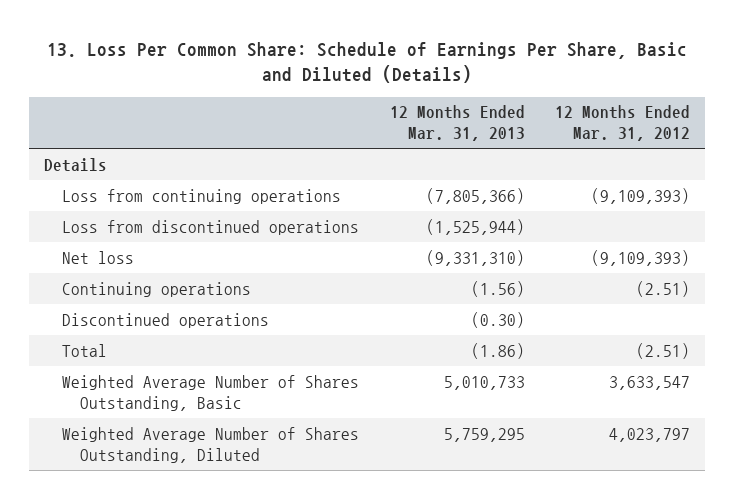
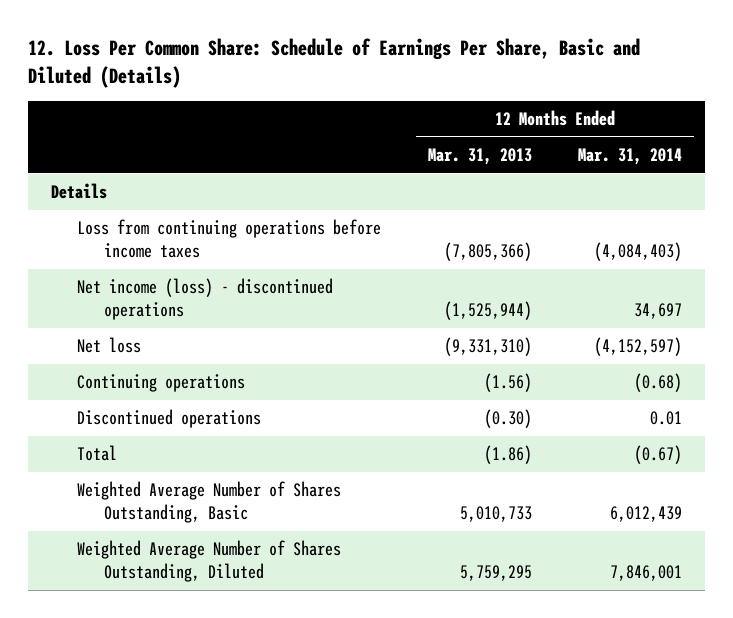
[47,41,688,84] 13. Loss Per Common Share: Schedule of Earnings Per Share, Basic and Diluted (Details) -> [27,38,640,89] 12. Loss Per Common Share: Schedule of Earnings Per Share, Basic and Diluted (Details)
[554,105,690,142] 12 Months Ended Mar. 31, 2012 -> none
none -> [578,148,683,166] Mar. 31, 2014
[62,188,342,204] Loss from continuing operations -> [77,219,382,259] Loss from continuing operations before income taxes
[62,219,360,235] Loss from discontinued operations -> [77,278,334,321] Net income (loss) - discontinued operations

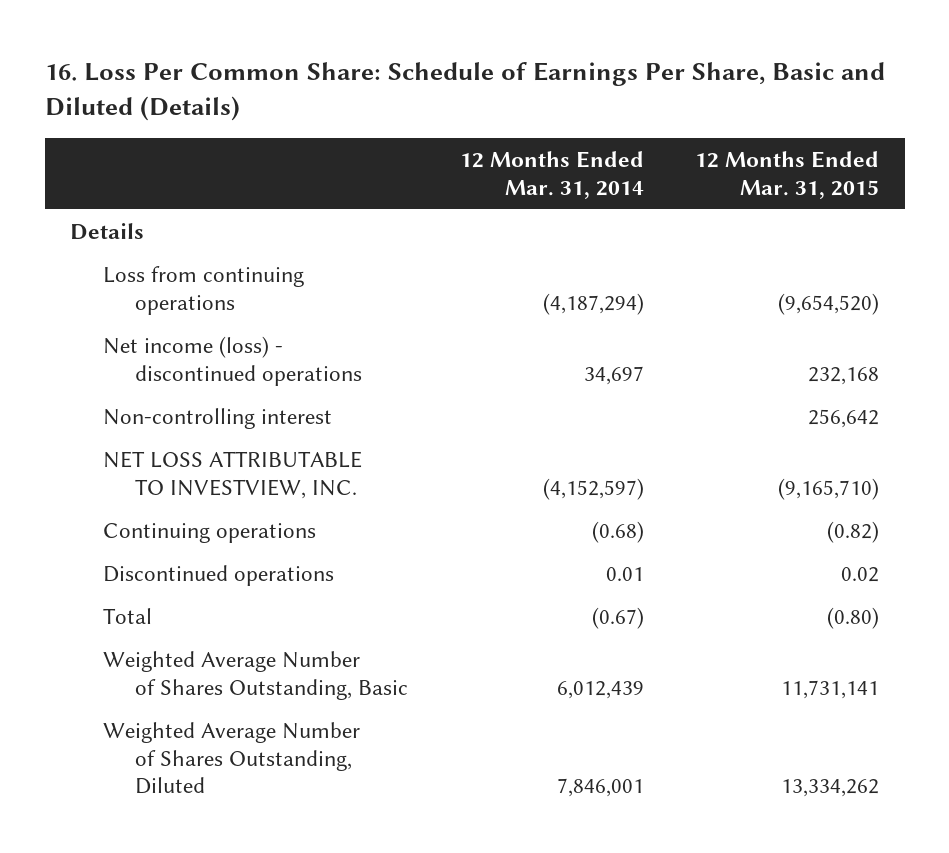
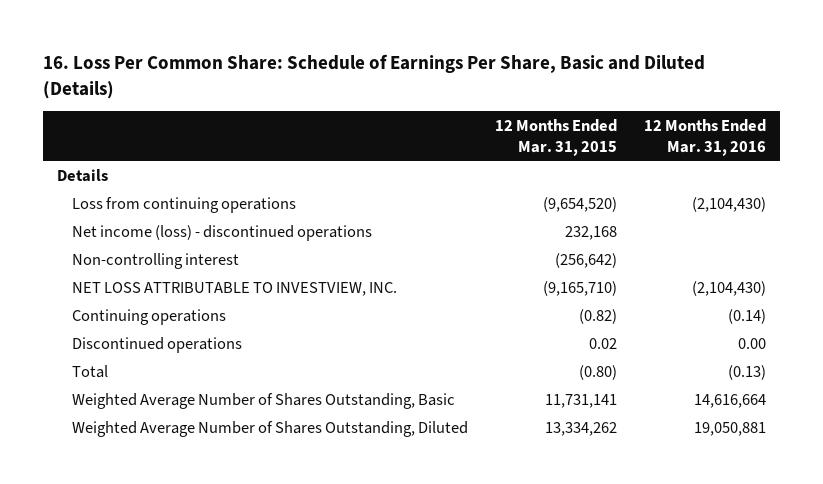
[459,151,644,199] 12 Months Ended Mar. 31, 2014 -> none
none -> [644,119,767,156] 12 Months Ended Mar. 31, 2016
[808,408,880,428] 256,642 -> [554,252,617,268] (256,642)

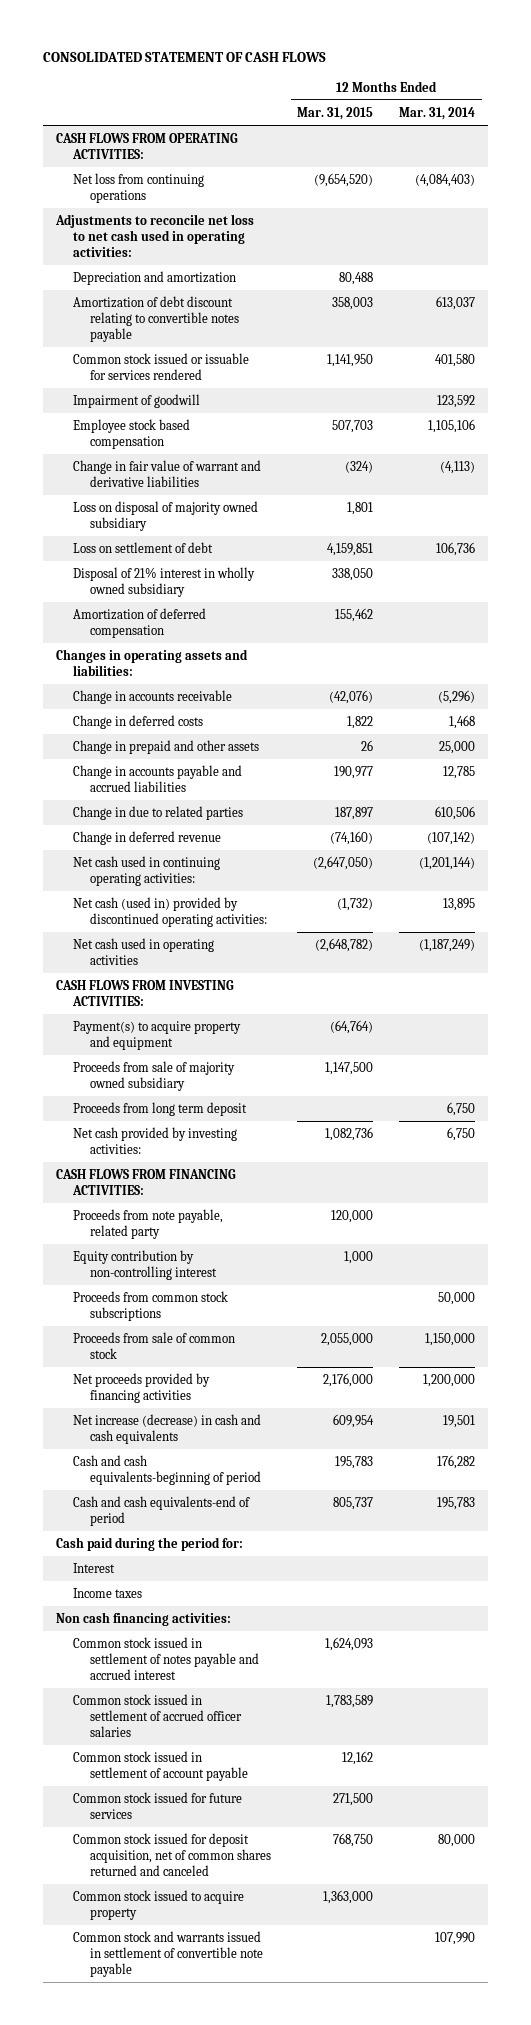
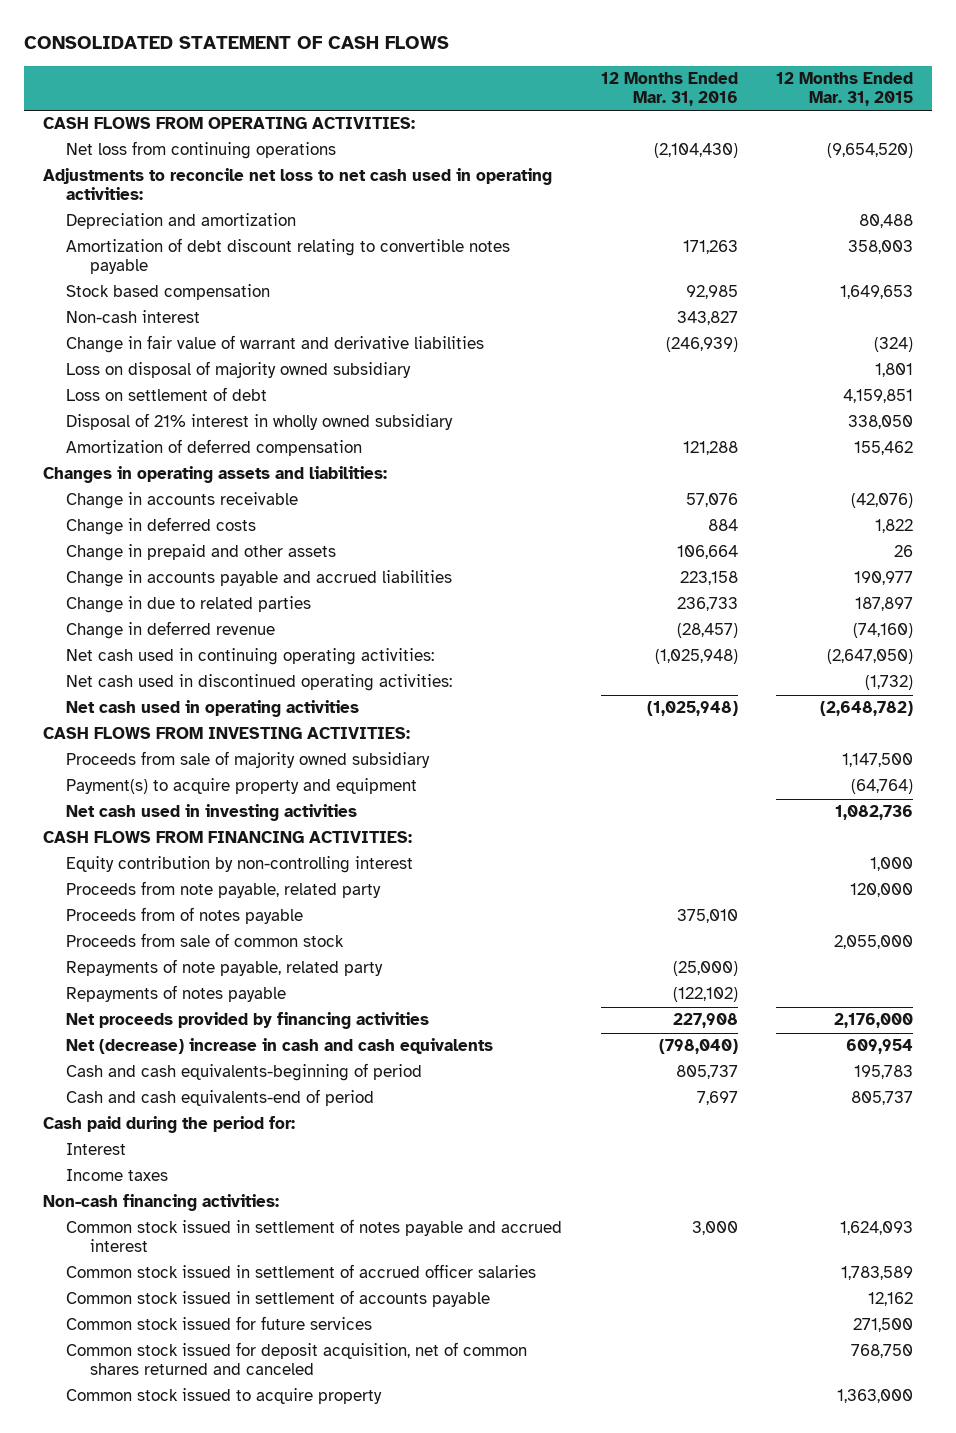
[399,106,476,120] Mar. 31, 2014 -> none
none -> [600,72,738,107] 12 Months Ended Mar. 31, 2016
[73,352,250,380] Common stock issued or issuable for services rendered -> none
[73,393,201,408] Impairment of goodwill -> none
[73,418,191,449] Employee stock based compensation -> [66,284,271,301] Stock based compensation
[332,419,374,433] 507,703 -> [839,285,913,300] 1,649,653
none -> [66,310,201,324] Non-cash interest
[73,896,268,927] Net cash (used in) provided by discontinued operating activities: -> [66,674,453,692] Net cash used in discontinued operating activities:
[73,1101,248,1116] Proceeds from long term deposit -> none
[73,1020,242,1050] Payment(s) to acquire property and equipment -> [66,778,418,795] Payment(s) to acquire property and equipment
[73,1126,238,1154] Net cash provided by investing activities: -> [66,804,358,822] Net cash used in investing activities
[73,1290,229,1321] Proceeds from common stock subscriptions -> none
[73,1208,224,1239] Proceeds from note payable, related party -> [66,881,382,899] Proceeds from note payable, related party
none -> [66,907,304,925] Proceeds from of notes payable
none -> [66,959,384,977] Repayments of note payable, related party
none -> [66,985,287,1003] Repayments of notes payable
[73,1413,262,1444] Net increase (decrease) in cash and cash equivalents -> [66,1038,494,1055] Net (decrease) increase in cash and cash equivalents
[56,1611,232,1626] Non cash financing activities: -> [43,1194,280,1212] Non-cash financing activities:
[73,1750,249,1781] Common stock issued in settlement of account payable -> [66,1290,491,1308] Common stock issued in settlement of accounts payable
[73,1930,264,1977] Common stock and warrants issued in settlement of convertible note payable -> none

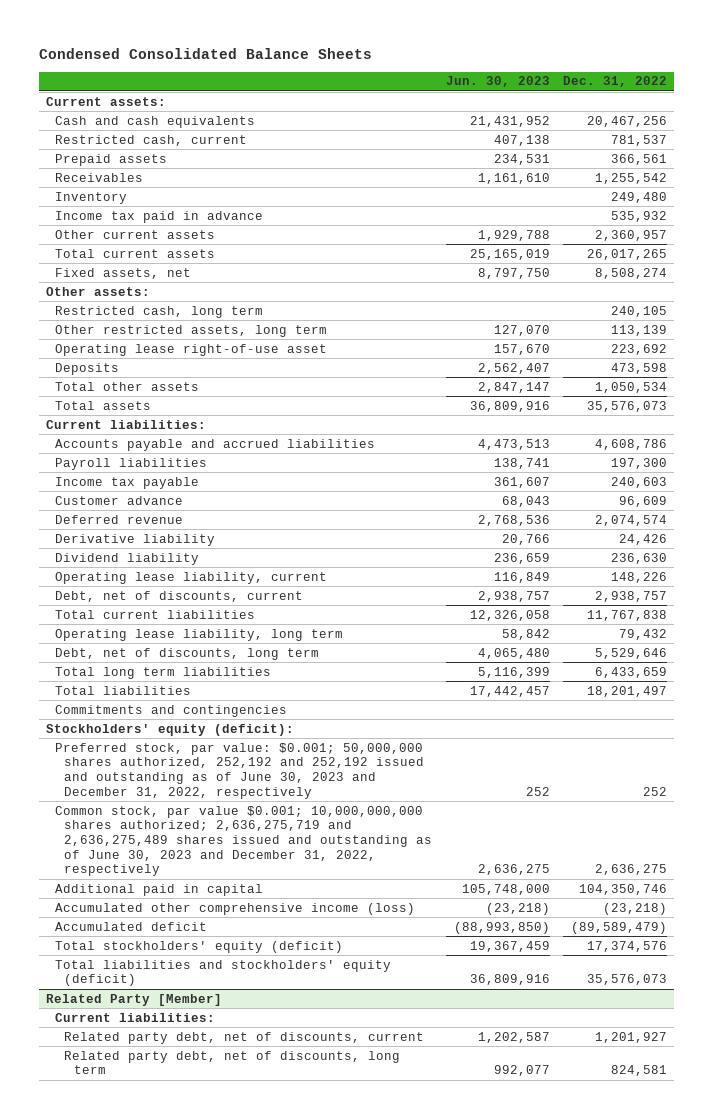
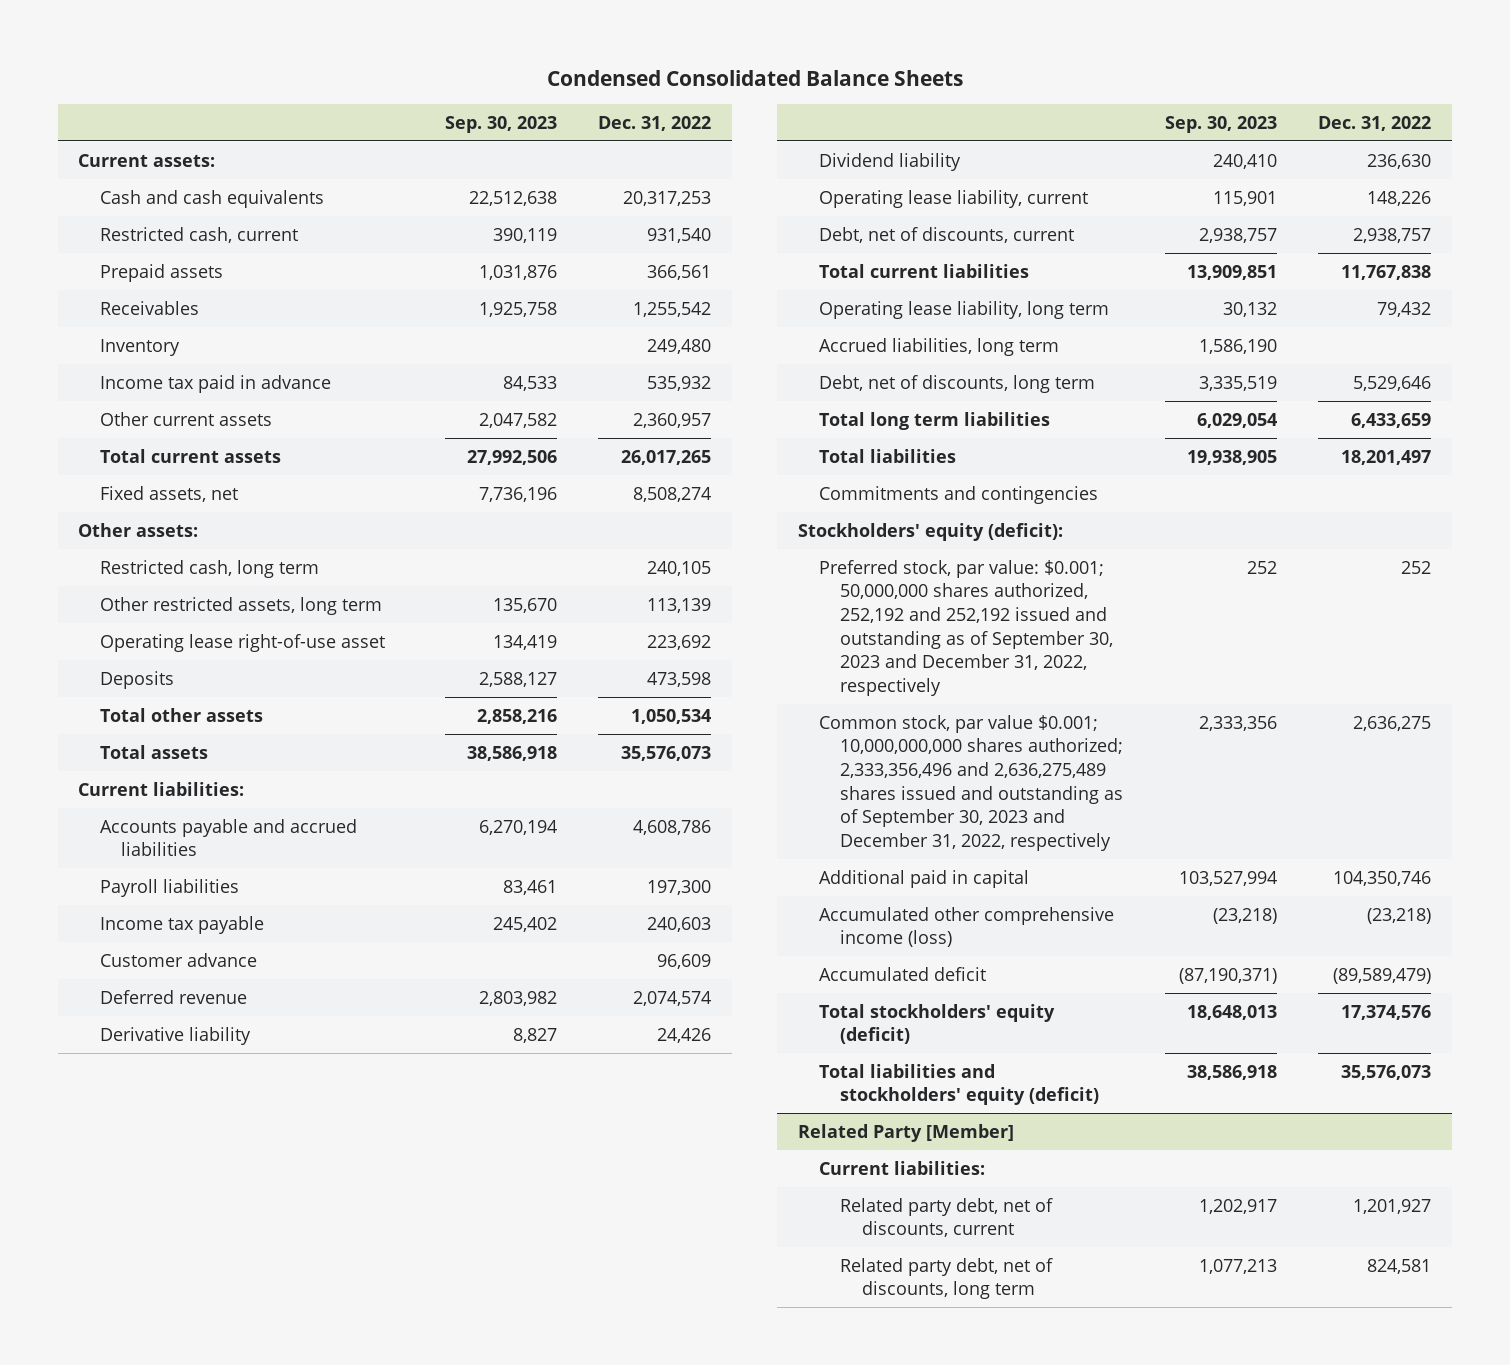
[445,76,550,88] Jun. 30, 2023 -> none
none -> [445,115,558,133] Sep. 30, 2023
[586,115,667,127] 20,467,256 -> [623,190,712,206] 20,317,253
[610,134,667,146] 781,537 -> [647,227,712,243] 931,540
none -> [819,337,1060,356] Accrued liabilities, long term
[55,742,425,799] Preferred stock, par value: $0.001; 50,000,000 shares authorized, 252,192 and 252,192 issued and outstanding as of June 30, 2023 and December 31, 2022, respectively -> [819,559,1114,696] Preferred stock, par value: $0.001; 50,000,000 shares authorized, 252,192 and 252,192 issued and outstanding as of September 30, 2023 and December 31, 2022, respectively
[55,805,433,877] Common stock, par value $0.001; 10,000,000,000 shares authorized; 2,636,275,719 and 2,636,275,489 shares issued and outstanding as of June 30, 2023 and December 31, 2022, respectively -> [819,714,1124,851] Common stock, par value $0.001; 10,000,000,000 shares authorized; 2,333,356,496 and 2,636,275,489 shares issued and outstanding as of September 30, 2023 and December 31, 2022, respectively

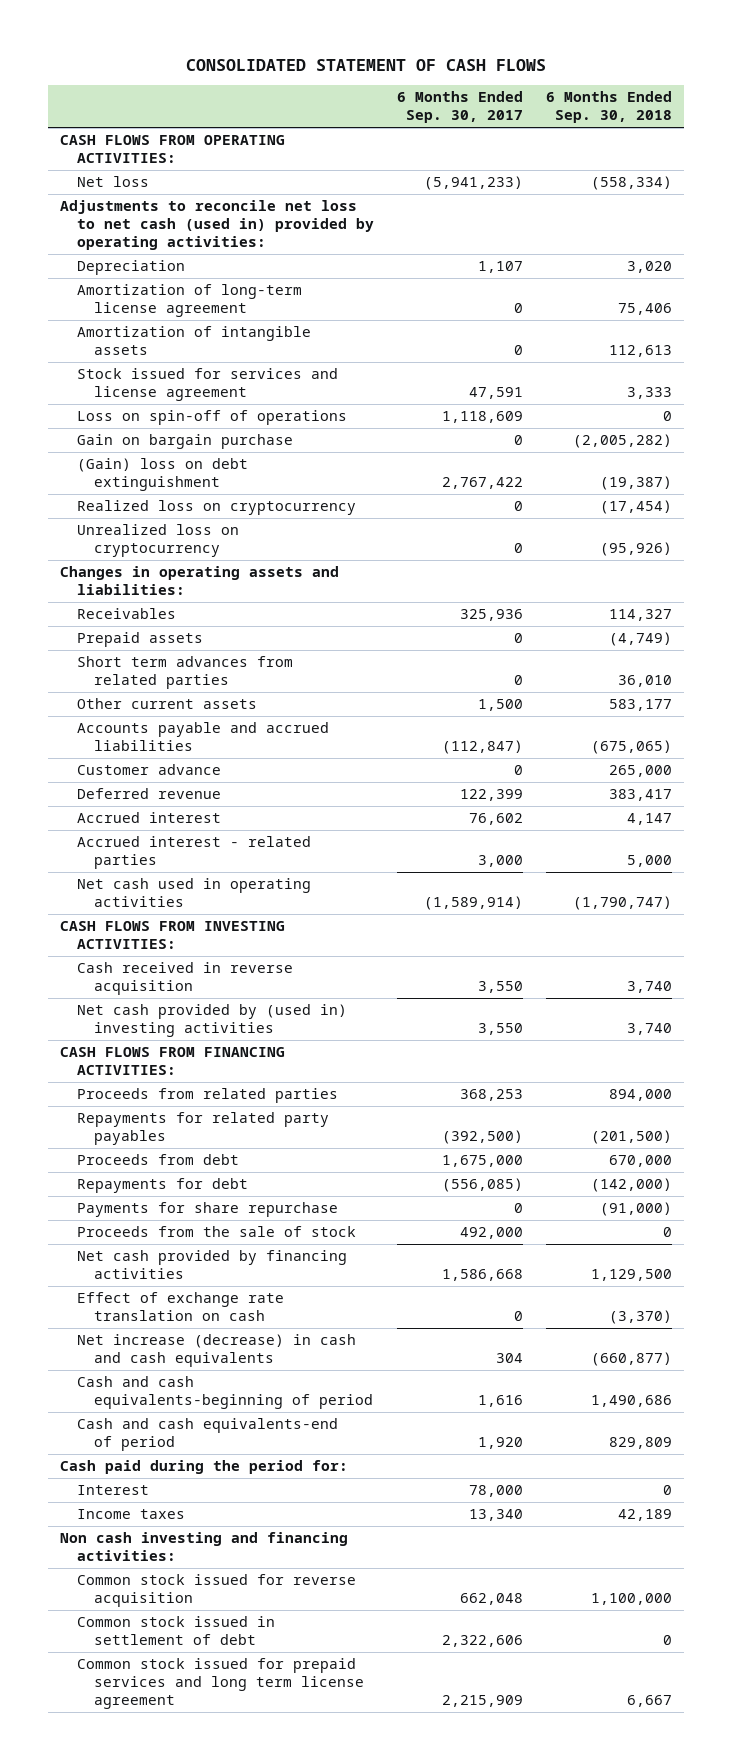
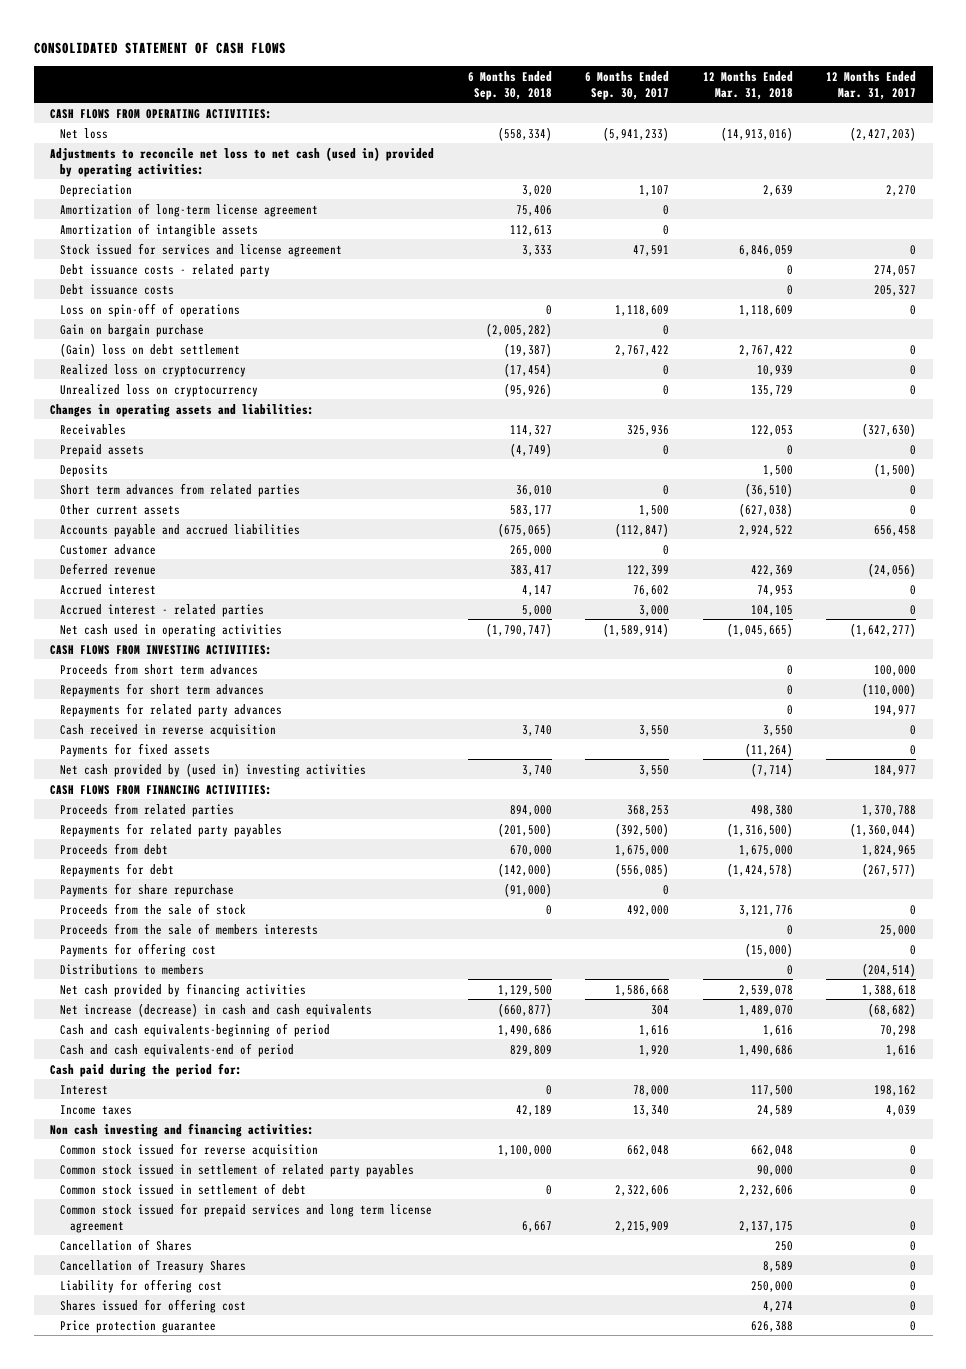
none -> [702,70,793,100] 12 Months Ended Mar. 31, 2018
none -> [826,70,917,100] 12 Months Ended Mar. 31, 2017
none -> [60,263,271,277] Debt issuance costs - related party
none -> [60,283,175,295] Debt issuance costs
[77,458,249,492] (Gain) loss on debt extinguishment -> [60,342,241,357] (Gain) loss on debt settlement
none -> [60,463,109,477] Deposits
none -> [60,662,259,675] Proceeds from short term advances
none -> [60,682,265,697] Repayments for short term advances
none -> [60,702,283,717] Repayments for related party advances
none -> [60,742,211,757] Payments for fixed assets
none -> [60,922,319,935] Proceeds from the sale of members interests
none -> [60,942,217,957] Payments for offering cost
none -> [60,963,205,975] Distributions to members
[77,1292,285,1322] Effect of exchange rate translation on cash -> none
none -> [60,1162,415,1177] Common stock issued in settlement of related party payables
none -> [60,1238,193,1251] Cancellation of Shares
none -> [60,1258,247,1273] Cancellation of Treasury Shares
none -> [60,1278,223,1293] Liability for offering cost
none -> [60,1298,247,1313] Shares issued for offering cost
none -> [60,1319,217,1333] Price protection guarantee

